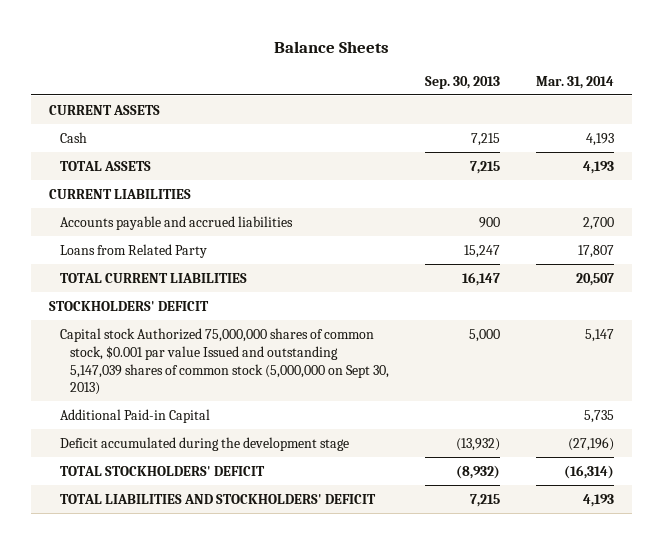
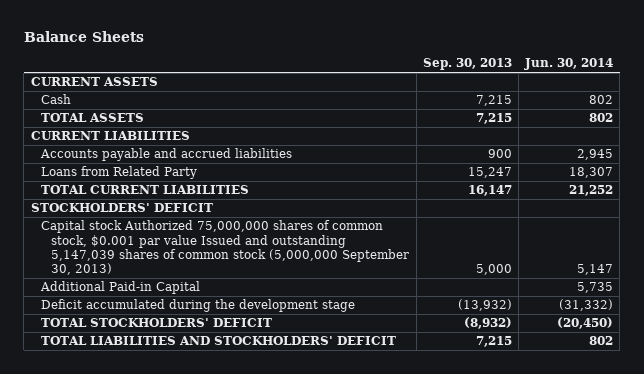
[536,75,615,89] Mar. 31, 2014 -> none
none -> [524,58,614,71] Jun. 30, 2014
[59,327,390,396] Capital stock Authorized 75,000,000 shares of common stock, $0.001 par value Issued and outstanding 5,147,039 shares of common stock (5,000,000 on Sept 30, 2013) -> [40,220,410,276] Capital stock Authorized 75,000,000 shares of common stock, $0.001 par value Issued and outstanding 5,147,039 shares of common stock (5,000,000 September 30, 2013)

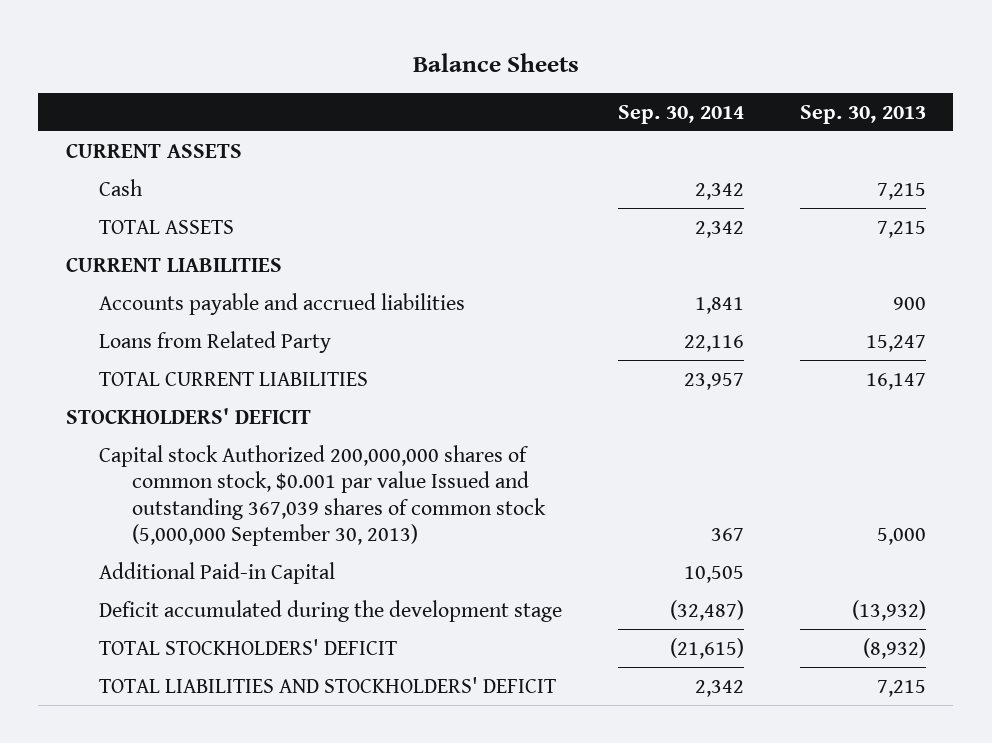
[524,58,614,71] Jun. 30, 2014 -> none
none -> [617,104,744,124] Sep. 30, 2014
[40,220,410,276] Capital stock Authorized 75,000,000 shares of common stock, $0.001 par value Issued and outstanding 5,147,039 shares of common stock (5,000,000 September 30, 2013) -> [99,444,547,547] Capital stock Authorized 200,000,000 shares of common stock, $0.001 par value Issued and outstanding 367,039 shares of common stock (5,000,000 September 30, 2013)

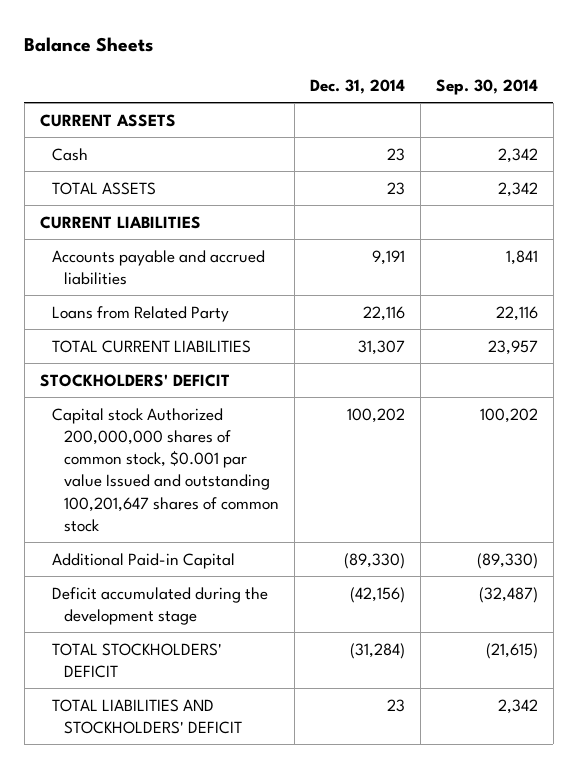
[799,104,926,124] Sep. 30, 2013 -> none
none -> [309,78,405,94] Dec. 31, 2014
[99,444,547,547] Capital stock Authorized 200,000,000 shares of common stock, $0.001 par value Issued and outstanding 367,039 shares of common stock (5,000,000 September 30, 2013) -> [52,407,280,532] Capital stock Authorized 200,000,000 shares of common stock, $0.001 par value Issued and outstanding 100,201,647 shares of common stock
[710,528,744,542] 367 -> [479,407,538,423] 100,202
[683,565,744,583] 10,505 -> [476,552,538,569] (89,330)

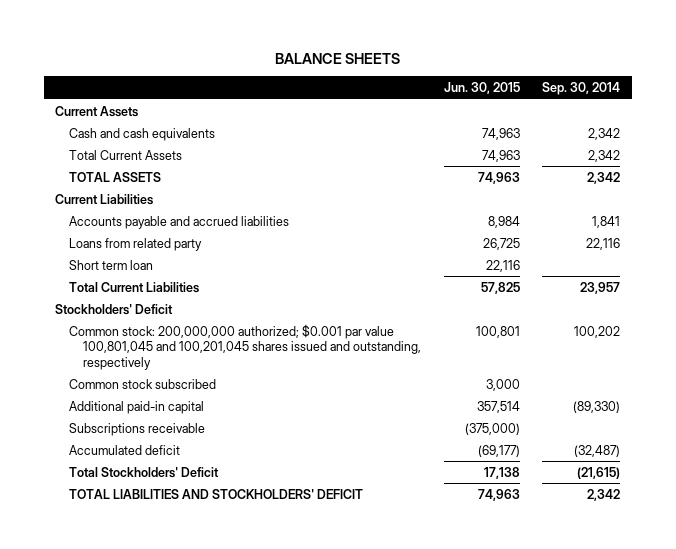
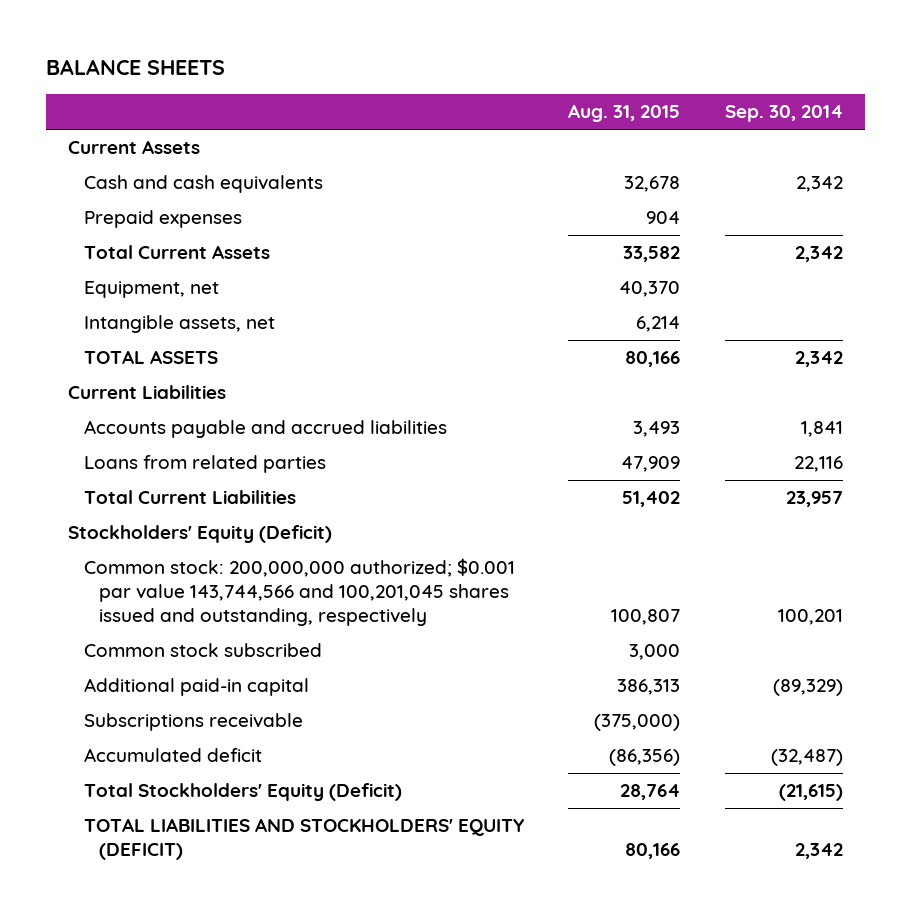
[443,81,520,94] Jun. 30, 2015 -> none
none -> [568,104,681,123] Aug. 31, 2015
none -> [83,210,242,229] Prepaid expenses
none -> [83,281,219,299] Equipment, net
none -> [83,315,275,334] Intangible assets, net
[69,259,154,270] Short term loan -> none
[69,237,203,251] Loans from related party -> [83,455,326,474] Loans from related parties
[55,303,174,315] Stockholders' Deficit -> [68,525,333,544] Stockholders' Equity (Deficit)
[69,323,422,370] Common stock: 200,000,000 authorized; $0.001 par value 100,801,045 and 100,201,045 shares issued and outstanding, respectively -> [83,558,515,626] Common stock: 200,000,000 authorized; $0.001 par value 143,744,566 and 100,201,045 shares issued and outstanding, respectively
[574,325,621,338] 100,202 -> [777,608,843,625] 100,201
[573,400,621,413] (89,330) -> [772,679,843,697] (89,329)
[69,466,220,478] Total Stockholders' Deficit -> [83,783,402,802] Total Stockholders' Equity (Deficit)
[69,488,364,499] TOTAL LIABILITIES AND STOCKHOLDERS' DEFICIT -> [83,818,525,860] TOTAL LIABILITIES AND STOCKHOLDERS' EQUITY (DEFICIT)

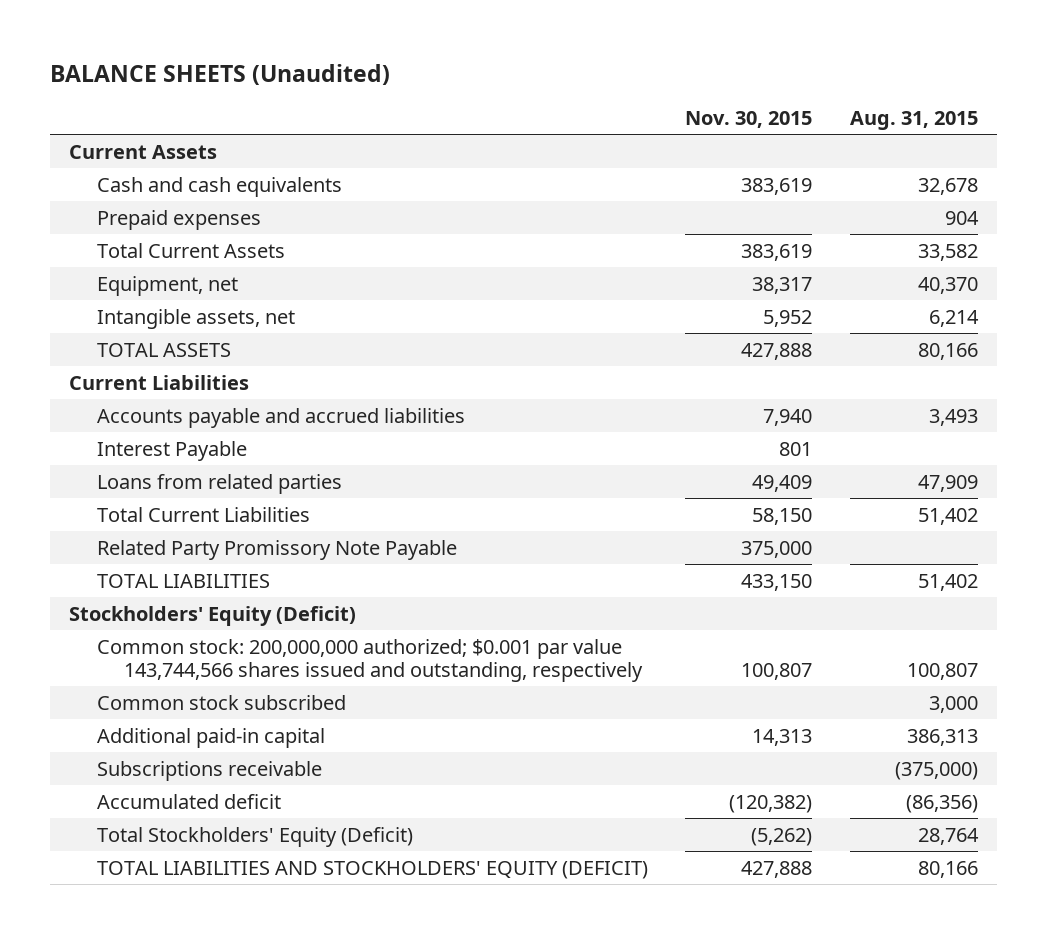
[45,59,225,76] BALANCE SHEETS -> [50,63,391,85] BALANCE SHEETS (Unaudited)
[724,105,843,123] Sep. 30, 2014 -> none
none -> [685,111,813,129] Nov. 30, 2015
none -> [96,440,247,461] Interest Payable
none -> [96,539,457,560] Related Party Promissory Note Payable
none -> [96,573,270,588] TOTAL LIABILITIES
[83,558,515,626] Common stock: 200,000,000 authorized; $0.001 par value 143,744,566 and 100,201,045 shares issued and outstanding, respectively -> [96,638,644,682] Common stock: 200,000,000 authorized; $0.001 par value 143,744,566 shares issued and outstanding, respectively

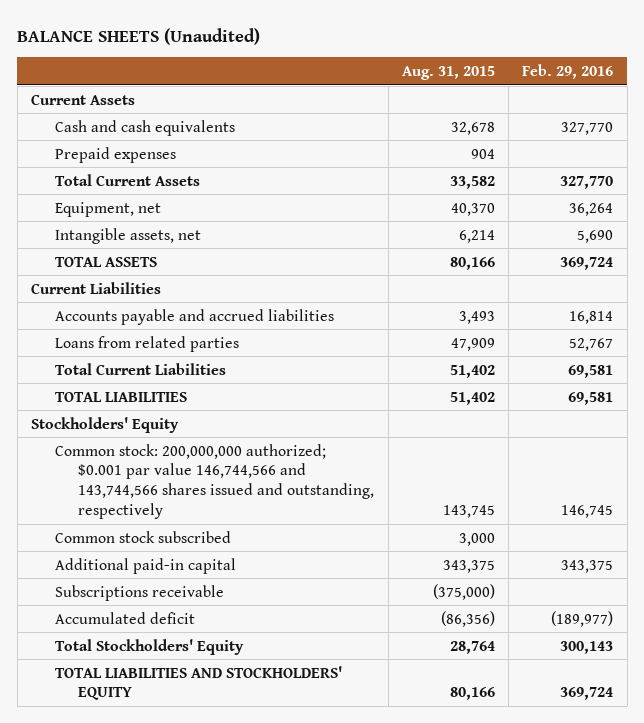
[685,111,813,129] Nov. 30, 2015 -> none
none -> [522,63,614,79] Feb. 29, 2016
[96,440,247,461] Interest Payable -> none
[96,539,457,560] Related Party Promissory Note Payable -> none
[69,605,357,626] Stockholders' Equity (Deficit) -> [30,416,179,433] Stockholders' Equity
[96,638,644,682] Common stock: 200,000,000 authorized; $0.001 par value 143,744,566 shares issued and outstanding, respectively -> [54,443,375,520] Common stock: 200,000,000 authorized; $0.001 par value 146,744,566 and 143,744,566 shares issued and outstanding, respectively
[906,662,978,680] 100,807 -> [442,505,495,519] 143,745
[906,728,978,746] 386,313 -> [442,559,495,573] 343,375
[96,826,413,847] Total Stockholders' Equity (Deficit) -> [54,638,244,655] Total Stockholders' Equity
[96,860,648,879] TOTAL LIABILITIES AND STOCKHOLDERS' EQUITY (DEFICIT) -> [54,665,342,701] TOTAL LIABILITIES AND STOCKHOLDERS' EQUITY

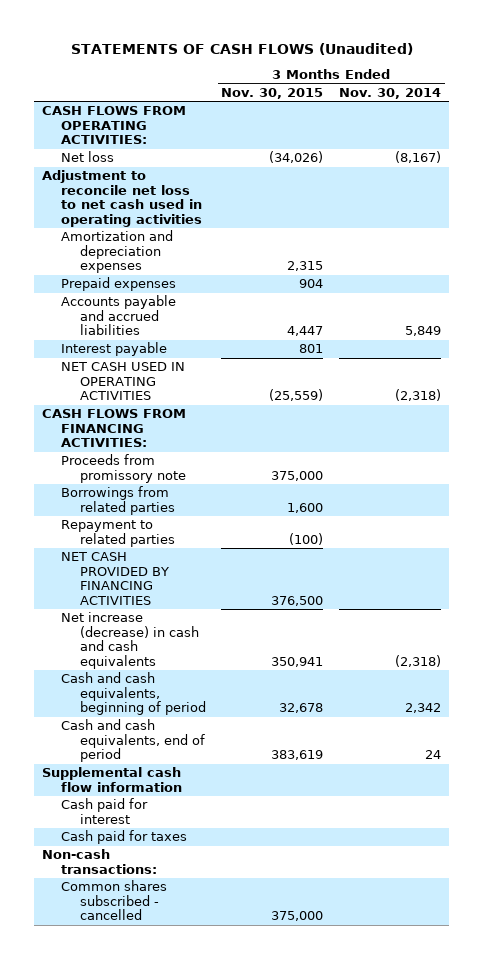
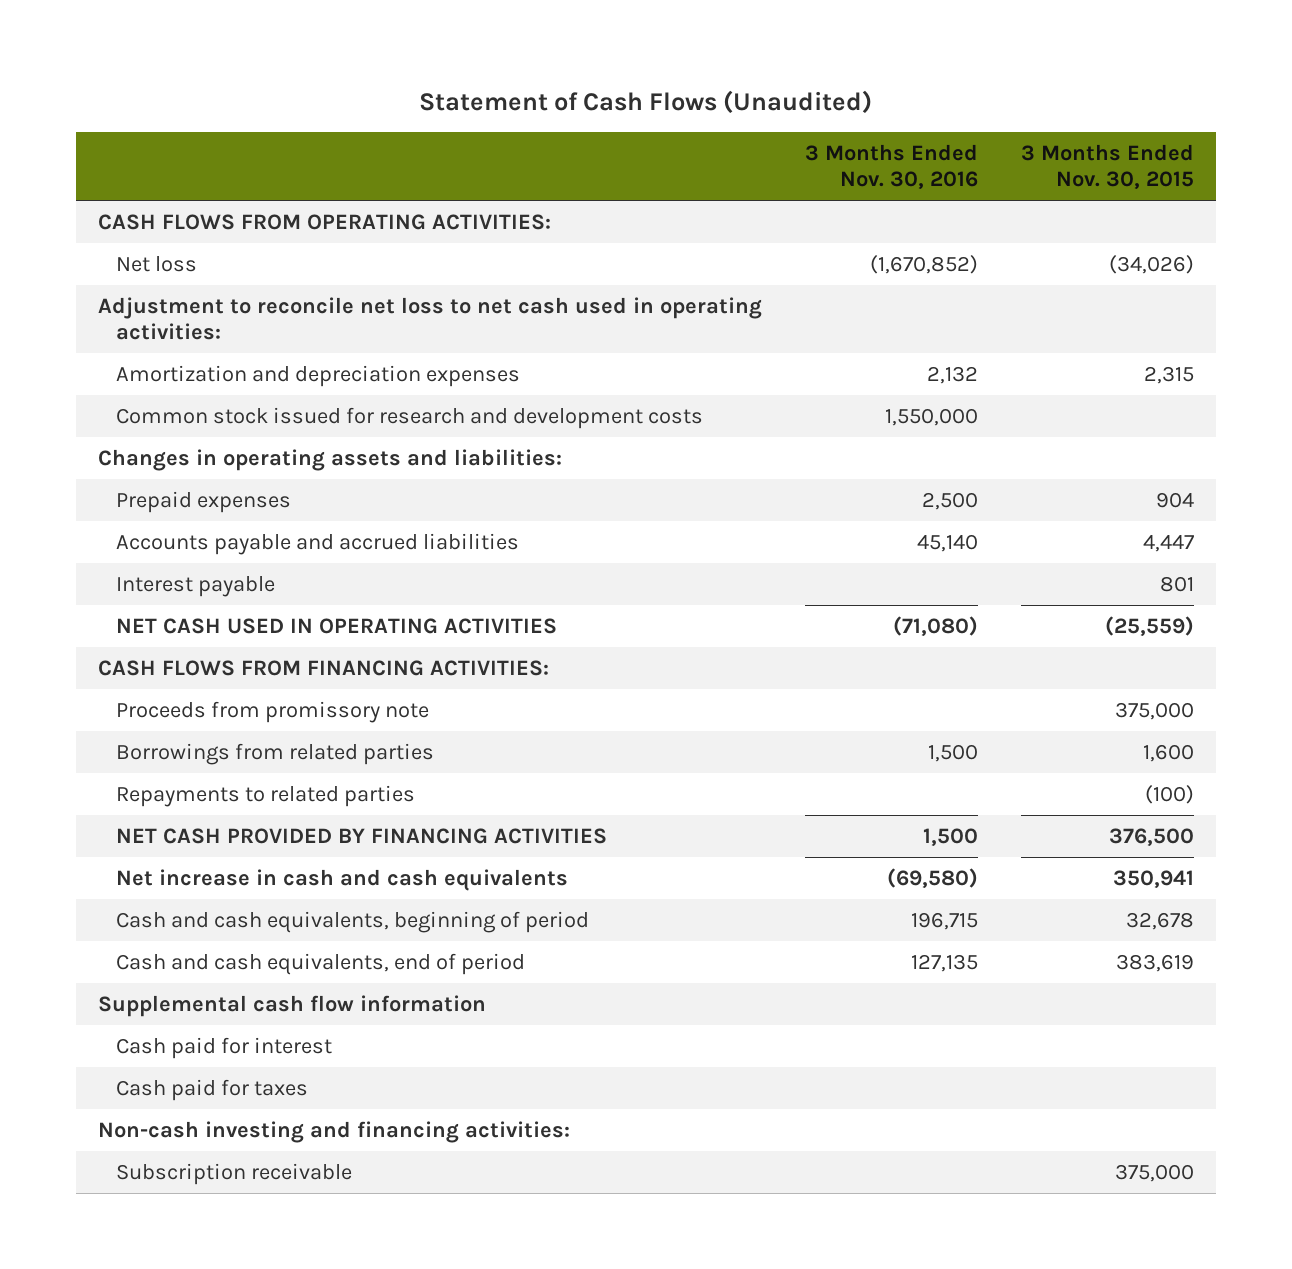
[70,42,413,55] STATEMENTS OF CASH FLOWS (Unaudited) -> [418,90,872,115] Statement of Cash Flows (Unaudited)
[339,87,442,99] Nov. 30, 2014 -> none
none -> [804,143,978,190] 3 Months Ended Nov. 30, 2016
[42,170,203,227] Adjustment to reconcile net loss to net cash used in operating activities -> [97,296,762,341] Adjustment to reconcile net loss to net cash used in operating activities:
none -> [116,406,704,429] Common stock issued for research and development costs
none -> [97,448,562,471] Changes in operating assets and liabilities:
[61,520,175,547] Repayment to related parties -> [116,784,416,807] Repayments to related parties
[61,612,199,669] Net increase (decrease) in cash and cash equivalents -> [116,868,569,891] Net increase in cash and cash equivalents
[42,849,158,874] Non-cash transactions: -> none
none -> [97,1120,570,1143] Non-cash investing and financing activities:
[61,880,168,921] Common shares subscribed - cancelled -> [116,1162,353,1185] Subscription receivable

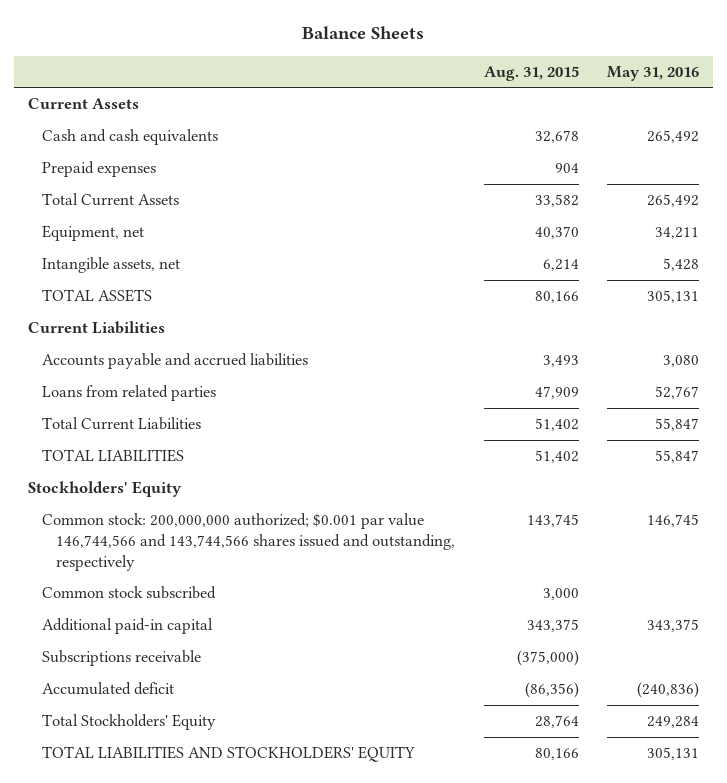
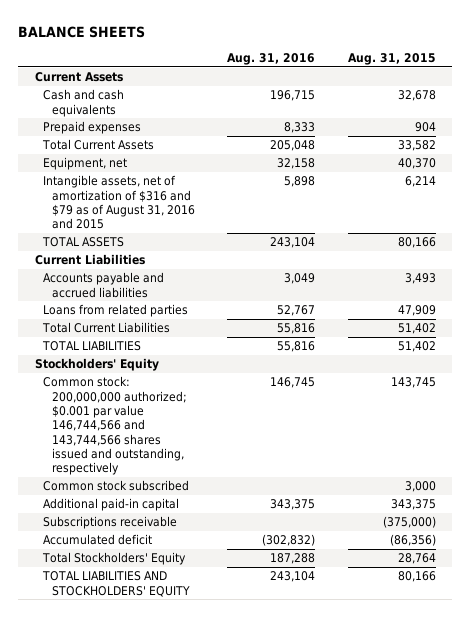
[302,26,425,40] Balance Sheets -> [18,26,146,39] BALANCE SHEETS
[606,65,699,81] May 31, 2016 -> none
none -> [227,53,316,66] Aug. 31, 2016
[42,257,181,274] Intangible assets, net -> [43,175,195,230] Intangible assets, net of amortization of $316 and $79 as of August 31, 2016 and 2015

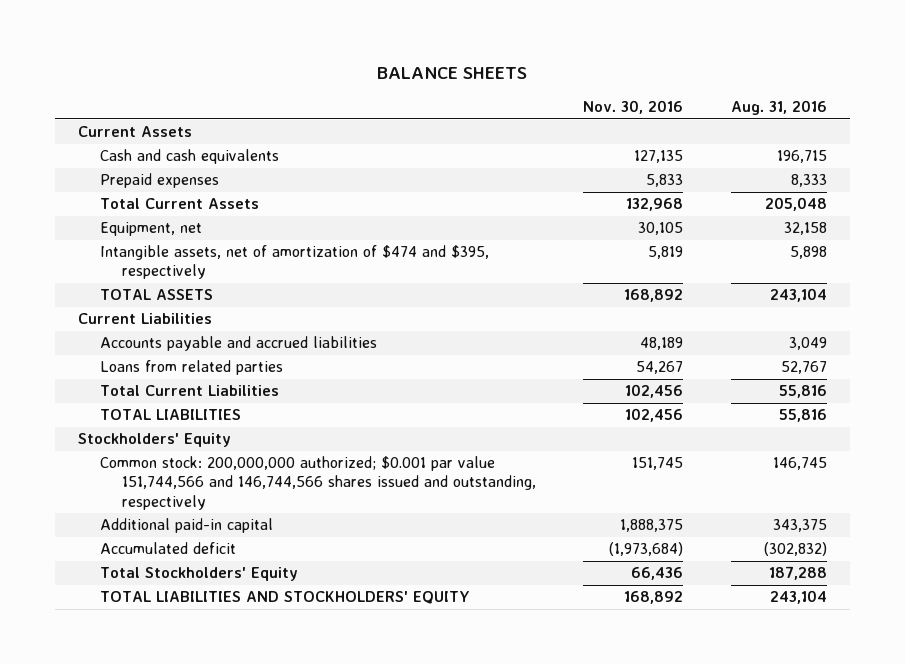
[348,53,437,66] Aug. 31, 2015 -> none
none -> [583,100,684,115] Nov. 30, 2016
[43,175,195,230] Intangible assets, net of amortization of $316 and $79 as of August 31, 2016 and 2015 -> [100,245,490,280] Intangible assets, net of amortization of $474 and $395, respectively
[43,480,190,492] Common stock subscribed -> none
[43,376,187,476] Common stock: 200,000,000 authorized; $0.001 par value 146,744,566 and 143,744,566 shares issued and outstanding, respectively -> [100,456,537,510] Common stock: 200,000,000 authorized; $0.001 par value 151,744,566 and 146,744,566 shares issued and outstanding, respectively
[43,516,178,530] Subscriptions receivable -> none

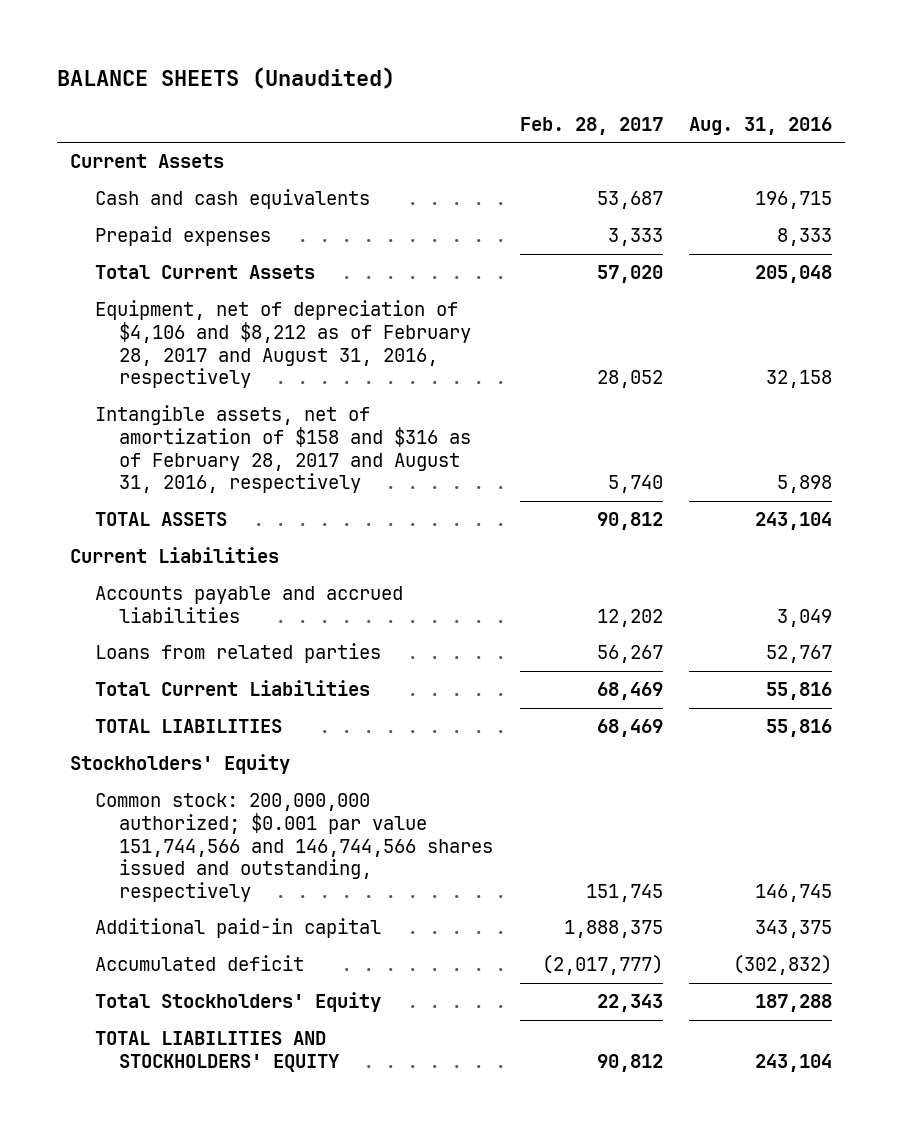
[377,67,528,80] BALANCE SHEETS -> [56,67,395,90] BALANCE SHEETS (Unaudited)
[583,100,684,115] Nov. 30, 2016 -> none
none -> [519,116,663,135] Feb. 28, 2017
[100,222,203,237] Equipment, net -> [94,300,472,389] Equipment, net of depreciation of $4,106 and $8,212 as of February 28, 2017 and August 31, 2016, respectively
[100,245,490,280] Intangible assets, net of amortization of $474 and $395, respectively -> [94,405,472,494] Intangible assets, net of amortization of $158 and $316 as of February 28, 2017 and August 31, 2016, respectively

